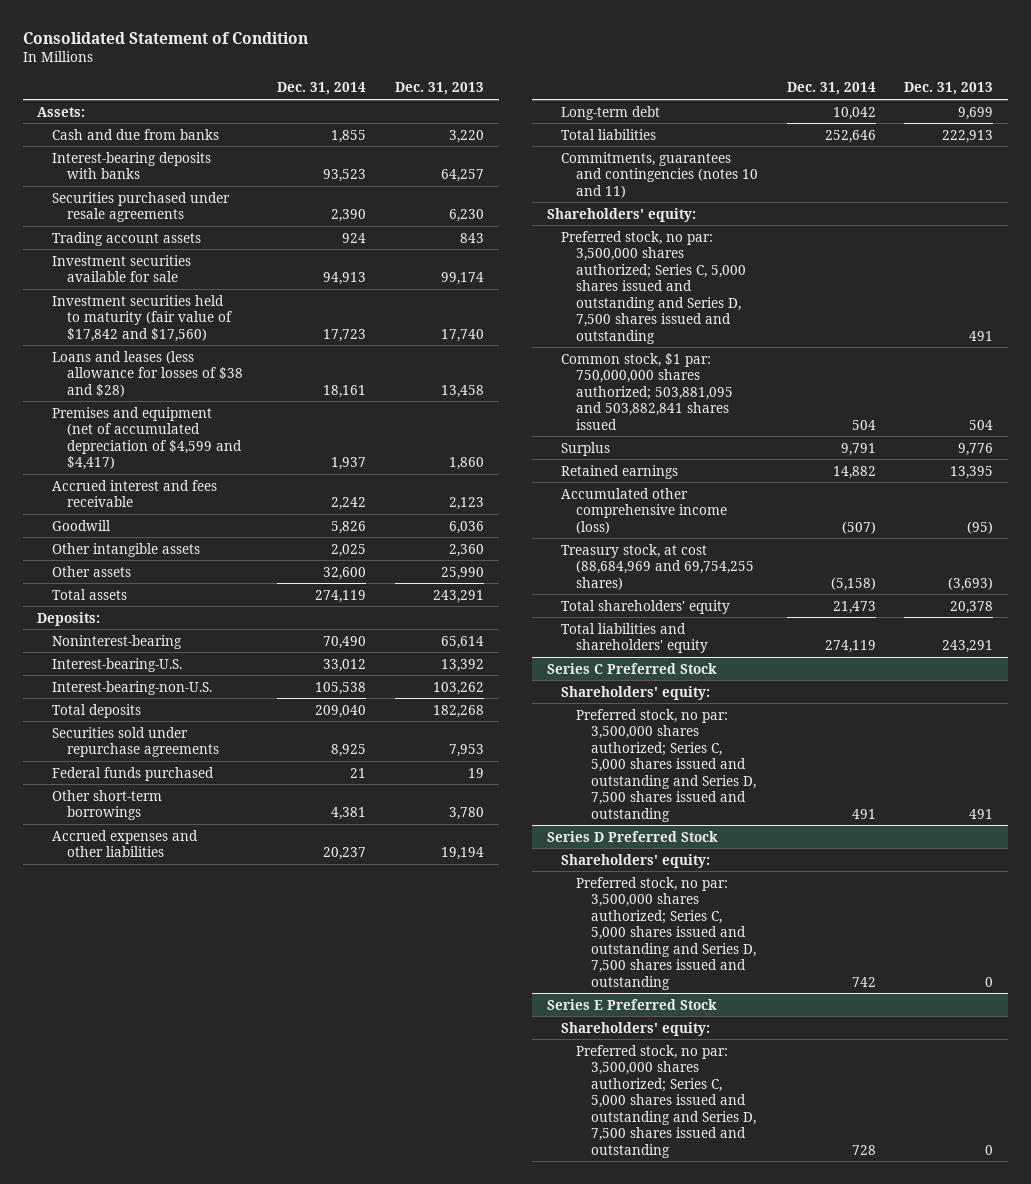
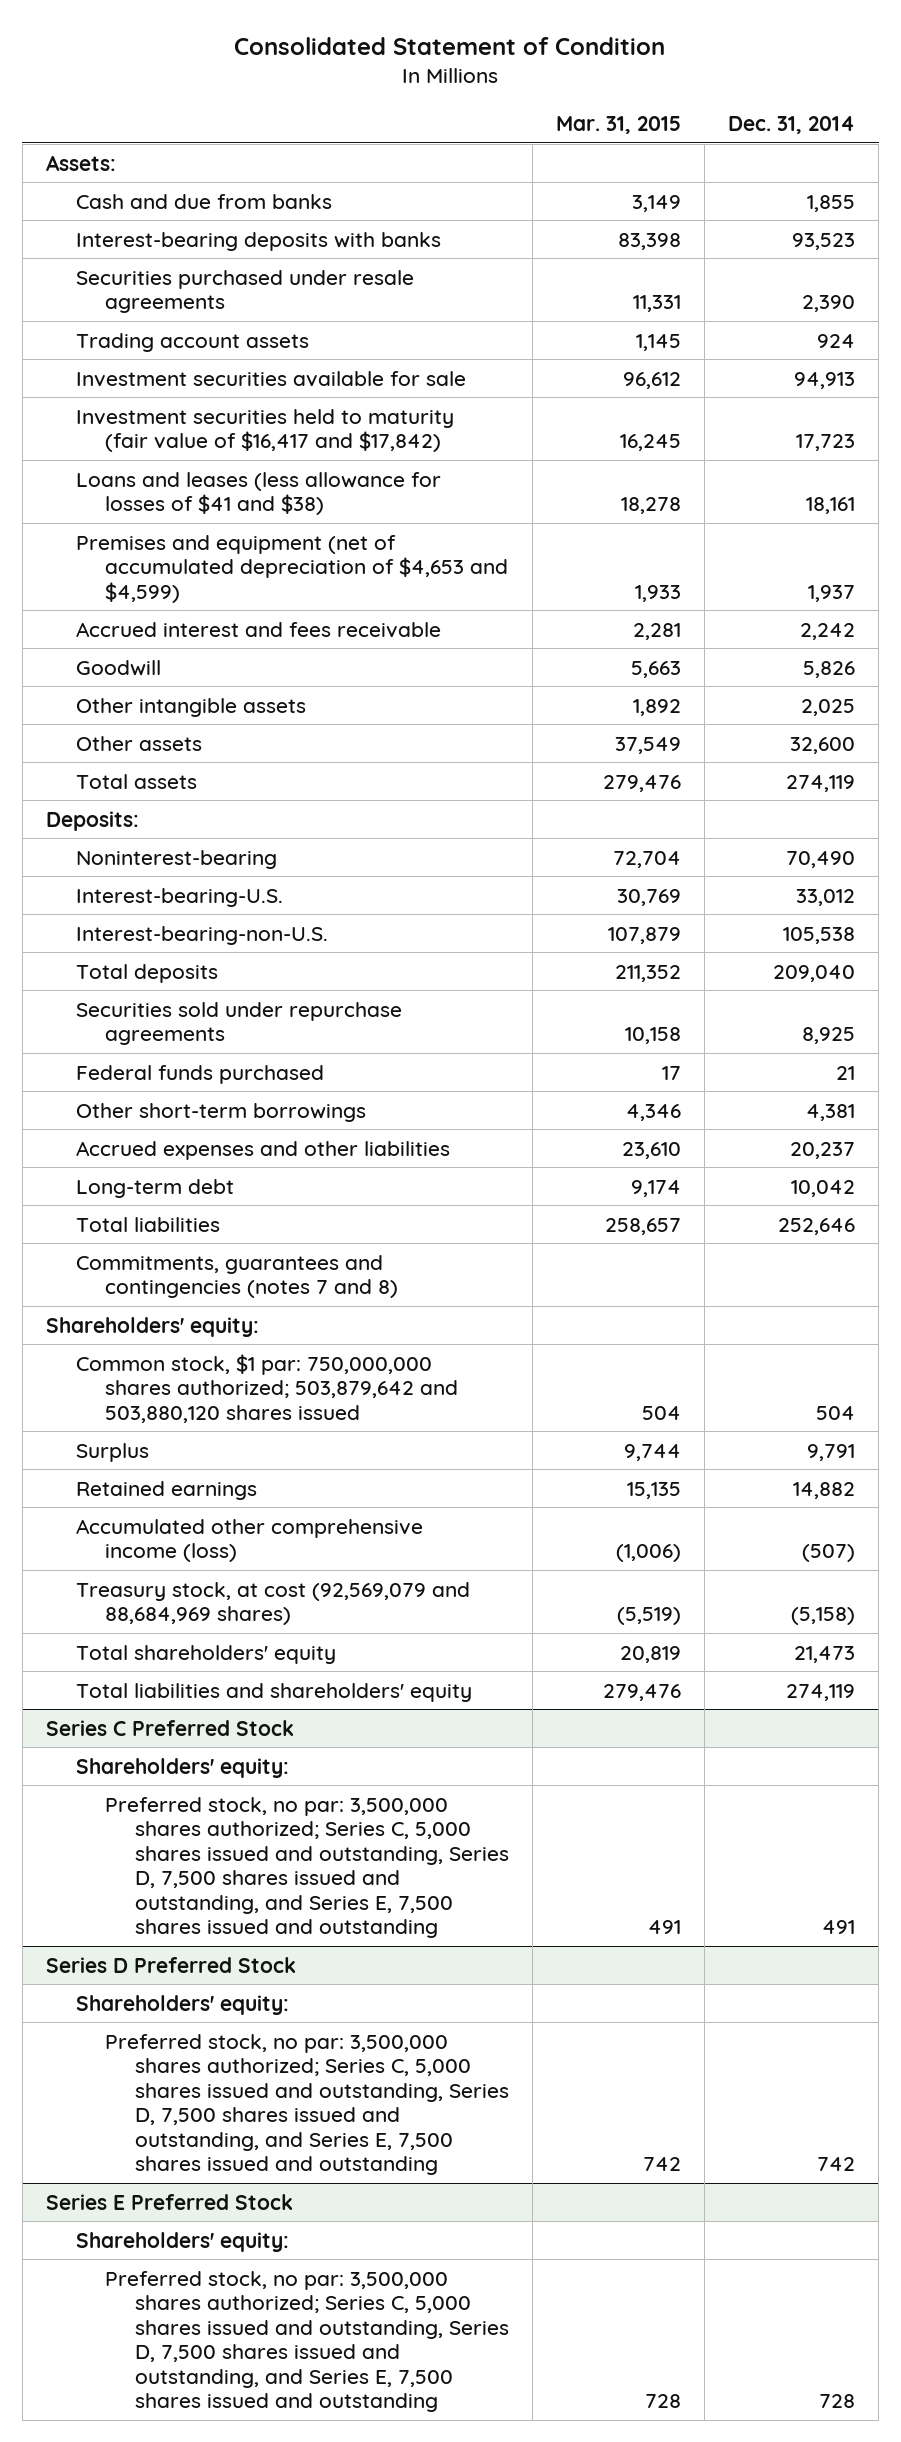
[395,82,485,96] Dec. 31, 2013 -> none
none -> [556,116,682,135] Mar. 31, 2015
[52,294,232,342] Investment securities held to maturity (fair value of $17,842 and $17,560) -> [75,408,454,453] Investment securities held to maturity (fair value of $16,417 and $17,842)
[52,350,243,397] Loans and leases (less allowance for losses of $38 and $28) -> [75,471,441,516] Loans and leases (less allowance for losses of $41 and $38)
[52,406,242,471] Premises and equipment (net of accumulated depreciation of $4,599 and $4,417) -> [75,534,509,603] Premises and equipment (net of accumulated depreciation of $4,653 and $4,599)
[561,151,759,198] Commitments, guarantees and contingencies (notes 10 and 11) -> [75,1254,399,1299] Commitments, guarantees and contingencies (notes 7 and 8)
[561,230,747,344] Preferred stock, no par: 3,500,000 shares authorized; Series C, 5,000 shares issued and outstanding and Series D, 7,500 shares issued and outstanding -> none
[561,352,734,430] Common stock, $1 par: 750,000,000 shares authorized; 503,881,095 and 503,882,841 shares issued -> [75,1353,459,1423] Common stock, $1 par: 750,000,000 shares authorized; 503,879,642 and 503,880,120 shares issued
[561,543,755,590] Treasury stock, at cost (88,684,969 and 69,754,255 shares) -> [75,1581,470,1626] Treasury stock, at cost (92,569,079 and 88,684,969 shares)
[576,708,756,822] Preferred stock, no par: 3,500,000 shares authorized; Series C, 5,000 shares issued and outstanding and Series D, 7,500 shares issued and outstanding -> [105,1796,510,1939] Preferred stock, no par: 3,500,000 shares authorized; Series C, 5,000 shares issued and outstanding, Series D, 7,500 shares issued and outstanding, and Series E, 7,500 shares issued and outstanding
[576,876,756,990] Preferred stock, no par: 3,500,000 shares authorized; Series C, 5,000 shares issued and outstanding and Series D, 7,500 shares issued and outstanding -> [105,2033,510,2176] Preferred stock, no par: 3,500,000 shares authorized; Series C, 5,000 shares issued and outstanding, Series D, 7,500 shares issued and outstanding, and Series E, 7,500 shares issued and outstanding
[576,1044,756,1158] Preferred stock, no par: 3,500,000 shares authorized; Series C, 5,000 shares issued and outstanding and Series D, 7,500 shares issued and outstanding -> [105,2270,510,2413] Preferred stock, no par: 3,500,000 shares authorized; Series C, 5,000 shares issued and outstanding, Series D, 7,500 shares issued and outstanding, and Series E, 7,500 shares issued and outstanding

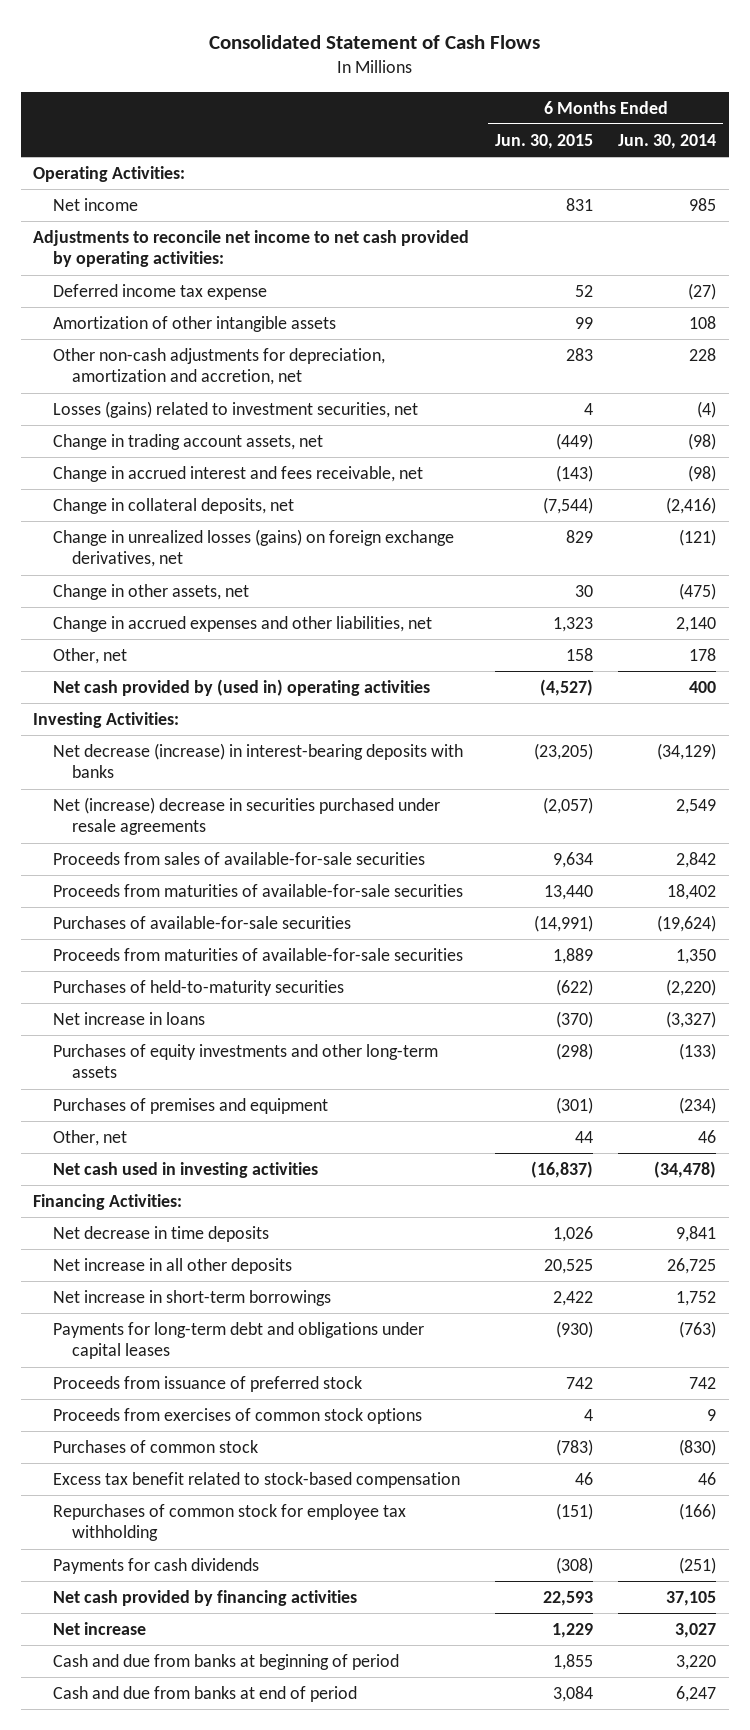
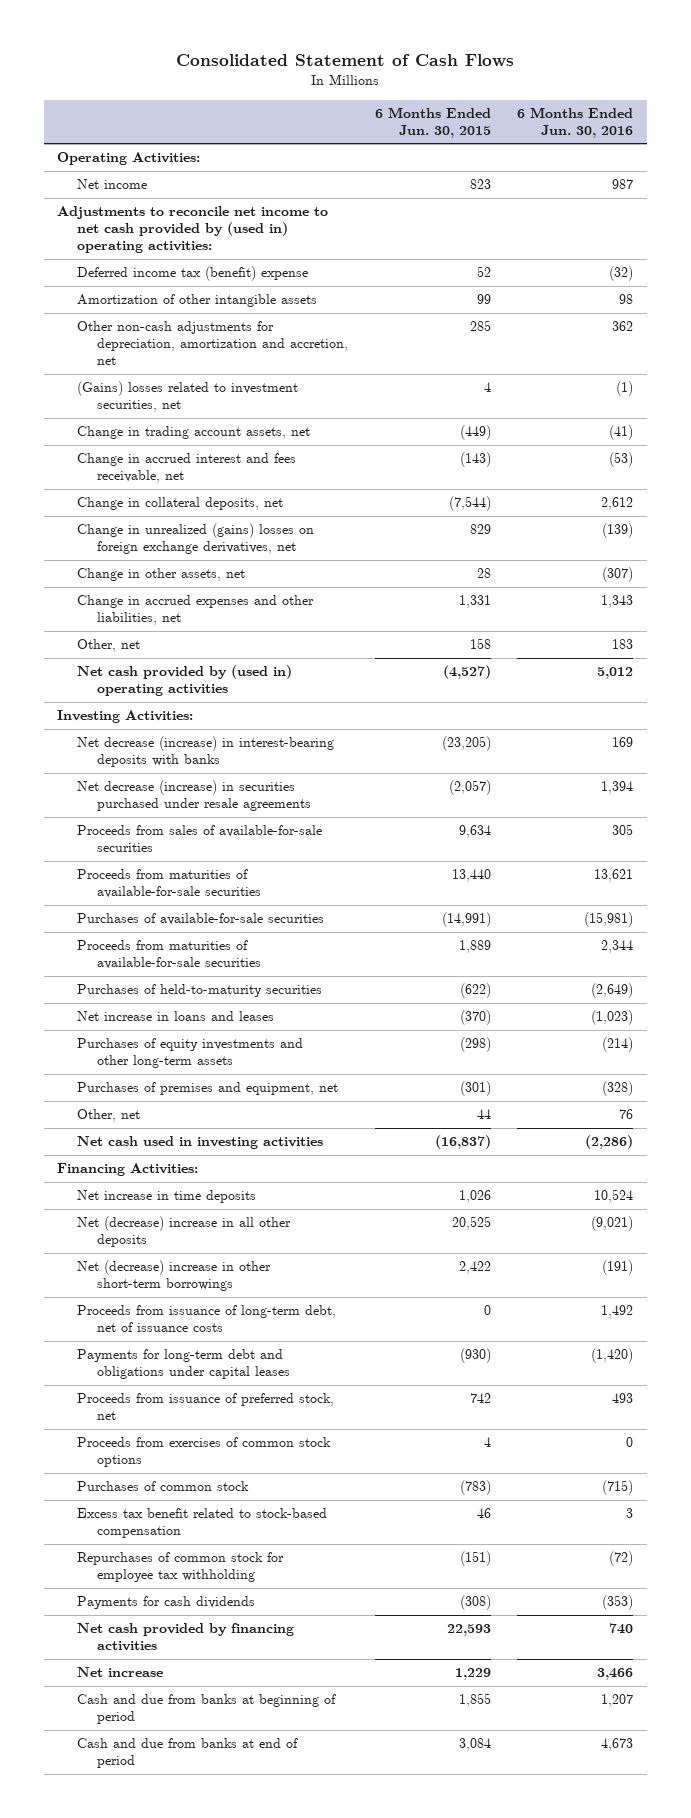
[618,133,717,149] Jun. 30, 2014 -> none
none -> [517,107,634,138] 6 Months Ended Jun. 30, 2016
[565,198,593,212] 831 -> [469,179,491,190] 823
[33,230,470,268] Adjustments to reconcile net income to net cash provided by operating activities: -> [57,206,329,254] Adjustments to reconcile net income to net cash provided by (used in) operating activities:
[52,284,267,301] Deferred income tax expense -> [77,266,309,282] Deferred income tax (benefit) expense
[565,348,593,362] 283 -> [469,320,491,332] 285
[52,401,418,419] Losses (gains) related to investment securities, net -> [77,381,299,413] (Gains) losses related to investment securities, net
[52,529,454,568] Change in unrealized losses (gains) on foreign exchange derivatives, net -> [77,523,315,555] Change in unrealized (gains) losses on foreign exchange derivatives, net
[574,585,593,598] 30 -> [476,568,491,579] 28
[552,617,593,633] 1,323 -> [458,595,491,609] 1,331
[52,797,440,836] Net (increase) decrease in securities purchased under resale agreements -> [77,780,312,812] Net decrease (increase) in securities purchased under resale agreements
[52,1012,205,1026] Net increase in loans -> [77,1011,275,1022] Net increase in loans and leases
[52,1098,328,1115] Purchases of premises and equipment -> [77,1082,339,1096] Purchases of premises and equipment, net
[52,1226,269,1243] Net decrease in time deposits -> [77,1190,257,1204] Net increase in time deposits
[52,1258,292,1275] Net increase in all other deposits -> [77,1216,292,1248] Net (decrease) increase in all other deposits
[52,1290,331,1307] Net increase in short-term borrowings -> [77,1260,272,1292] Net (decrease) increase in other short-term borrowings
none -> [77,1305,337,1333] Proceeds from issuance of long-term debt, net of issuance costs
[52,1376,362,1393] Proceeds from issuance of preferred stock -> [77,1393,335,1421] Proceeds from issuance of preferred stock, net

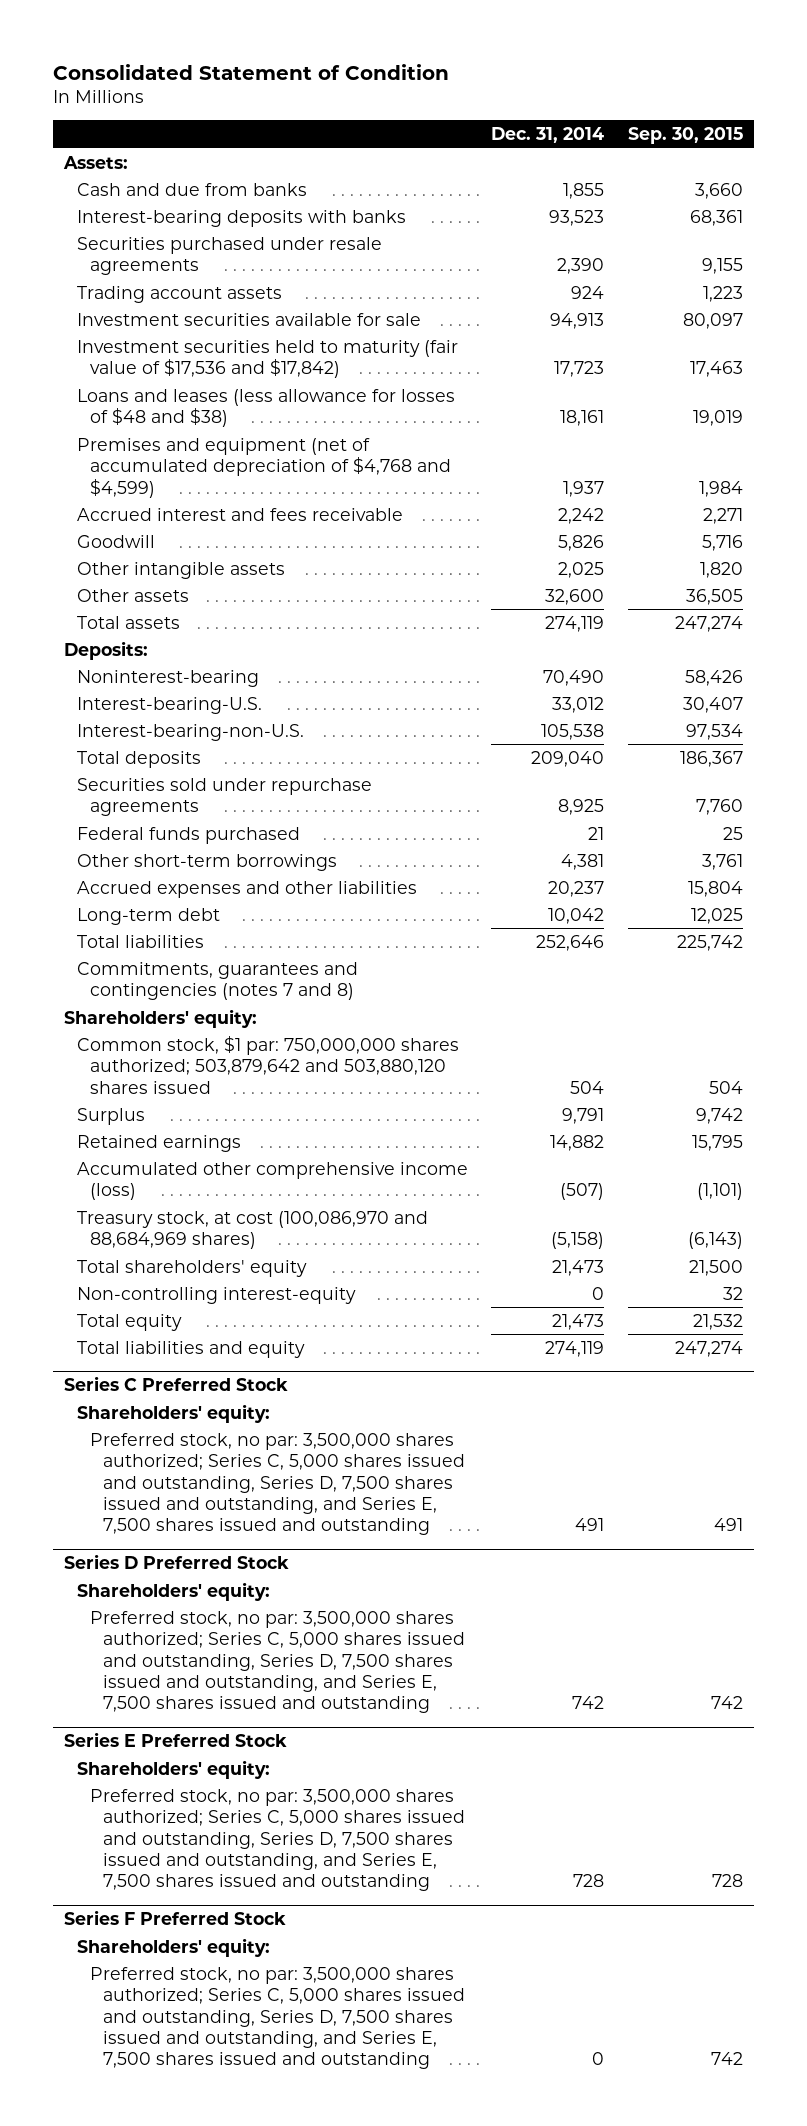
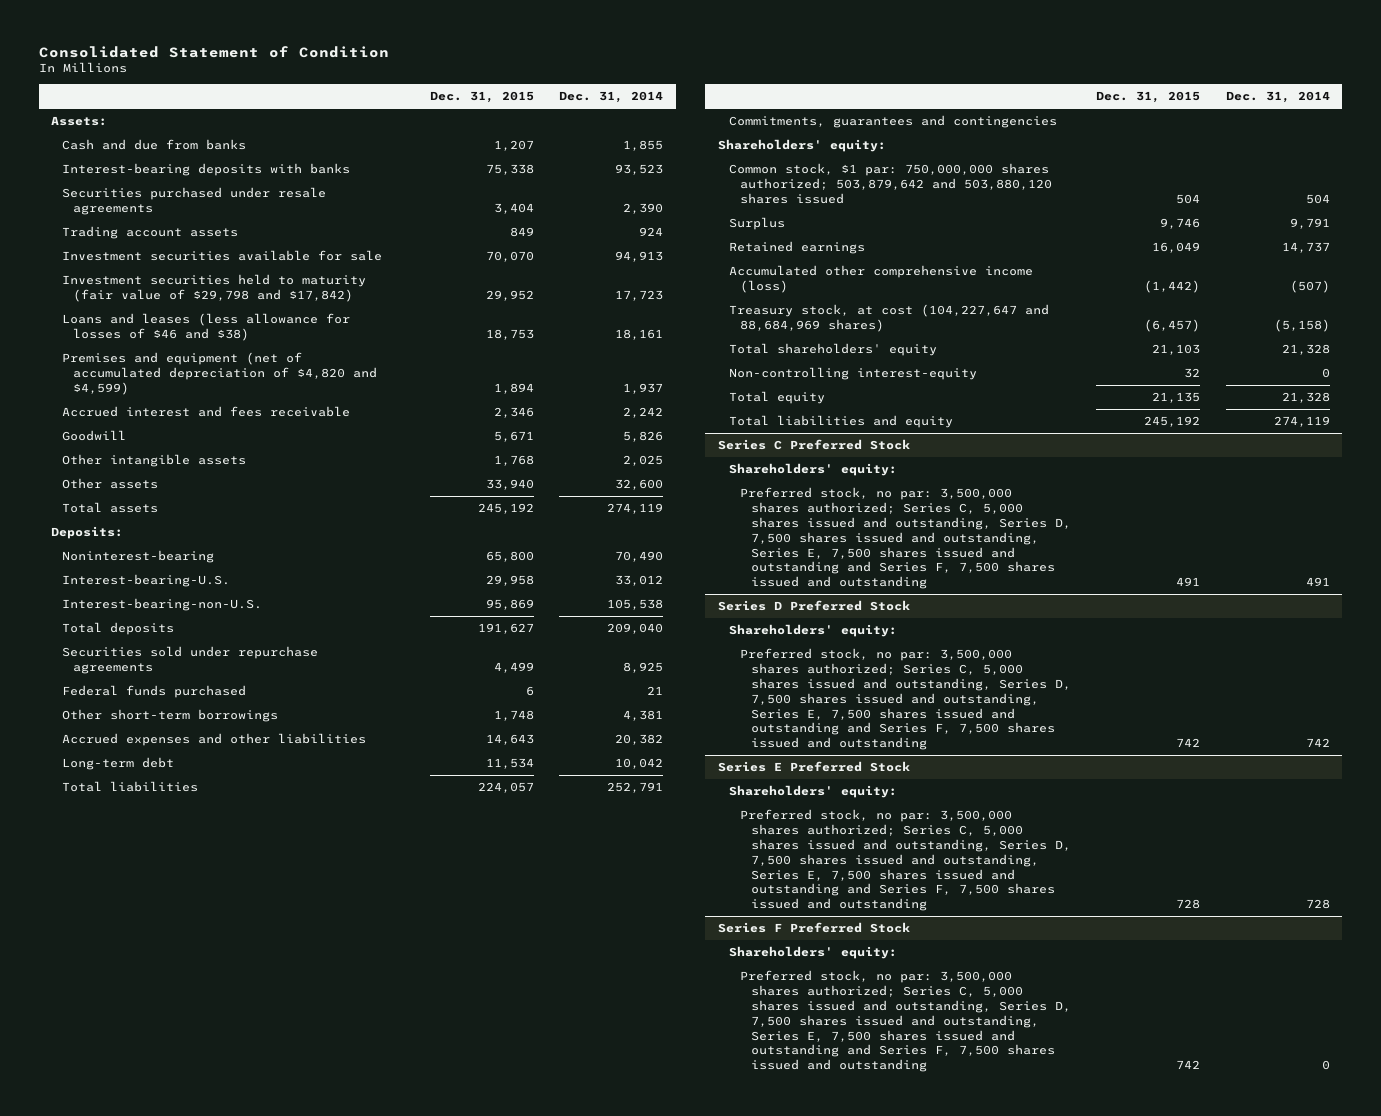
[627,127,743,145] Sep. 30, 2015 -> none
none -> [429,91,534,104] Dec. 31, 2015
[77,339,459,379] Investment securities held to maturity (fair value of $17,536 and $17,842) -> [62,274,367,302] Investment securities held to maturity (fair value of $29,798 and $17,842)
[77,388,456,428] Loans and leases (less allowance for losses of $48 and $38) -> [62,313,351,341] Loans and leases (less allowance for losses of $46 and $38)
[77,437,452,498] Premises and equipment (net of accumulated depreciation of $4,768 and $4,599) -> [62,352,378,395] Premises and equipment (net of accumulated depreciation of $4,820 and $4,599)
[548,880,605,897] 20,237 -> [615,734,664,746] 20,382
[536,934,605,951] 252,646 -> [607,782,664,794] 252,791
[77,961,359,1001] Commitments, guarantees and contingencies (notes 7 and 8) -> [728,115,1057,129] Commitments, guarantees and contingencies
[550,1134,605,1151] 14,882 -> [1281,242,1330,254] 14,737
[77,1210,429,1250] Treasury stock, at cost (100,086,970 and 88,684,969 shares) -> [728,304,1049,332] Treasury stock, at cost (104,227,647 and 88,684,969 shares)
[552,1259,605,1276] 21,473 -> [1281,344,1330,356] 21,328
[552,1313,605,1330] 21,473 -> [1281,392,1330,404] 21,328
[90,1432,465,1536] Preferred stock, no par: 3,500,000 shares authorized; Series C, 5,000 shares issued and outstanding, Series D, 7,500 shares issued and outstanding, and Series E, 7,500 shares issued and outstanding -> [739,487,1071,590] Preferred stock, no par: 3,500,000 shares authorized; Series C, 5,000 shares issued and outstanding, Series D, 7,500 shares issued and outstanding, Series E, 7,500 shares issued and outstanding and Series F, 7,500 shares issued and outstanding
[90,1610,465,1714] Preferred stock, no par: 3,500,000 shares authorized; Series C, 5,000 shares issued and outstanding, Series D, 7,500 shares issued and outstanding, and Series E, 7,500 shares issued and outstanding -> [739,648,1071,751] Preferred stock, no par: 3,500,000 shares authorized; Series C, 5,000 shares issued and outstanding, Series D, 7,500 shares issued and outstanding, Series E, 7,500 shares issued and outstanding and Series F, 7,500 shares issued and outstanding
[90,1788,465,1892] Preferred stock, no par: 3,500,000 shares authorized; Series C, 5,000 shares issued and outstanding, Series D, 7,500 shares issued and outstanding, and Series E, 7,500 shares issued and outstanding -> [739,809,1071,912] Preferred stock, no par: 3,500,000 shares authorized; Series C, 5,000 shares issued and outstanding, Series D, 7,500 shares issued and outstanding, Series E, 7,500 shares issued and outstanding and Series F, 7,500 shares issued and outstanding
[90,1966,465,2070] Preferred stock, no par: 3,500,000 shares authorized; Series C, 5,000 shares issued and outstanding, Series D, 7,500 shares issued and outstanding, and Series E, 7,500 shares issued and outstanding -> [739,970,1071,1073] Preferred stock, no par: 3,500,000 shares authorized; Series C, 5,000 shares issued and outstanding, Series D, 7,500 shares issued and outstanding, Series E, 7,500 shares issued and outstanding and Series F, 7,500 shares issued and outstanding

